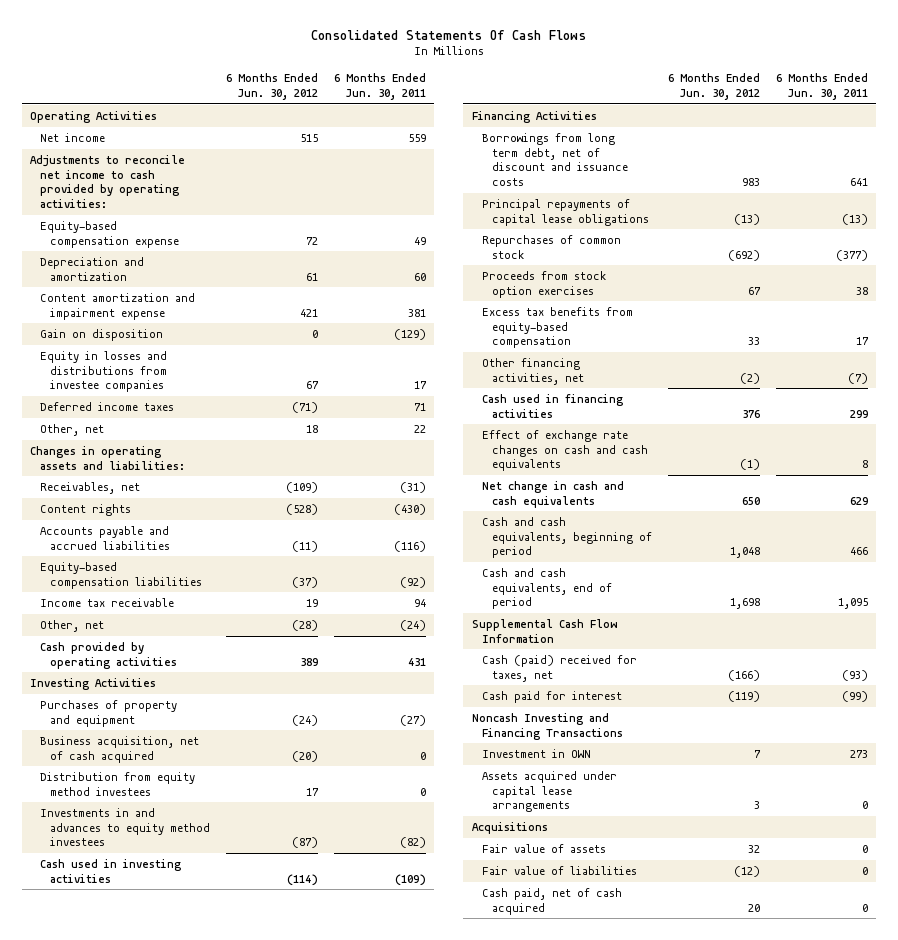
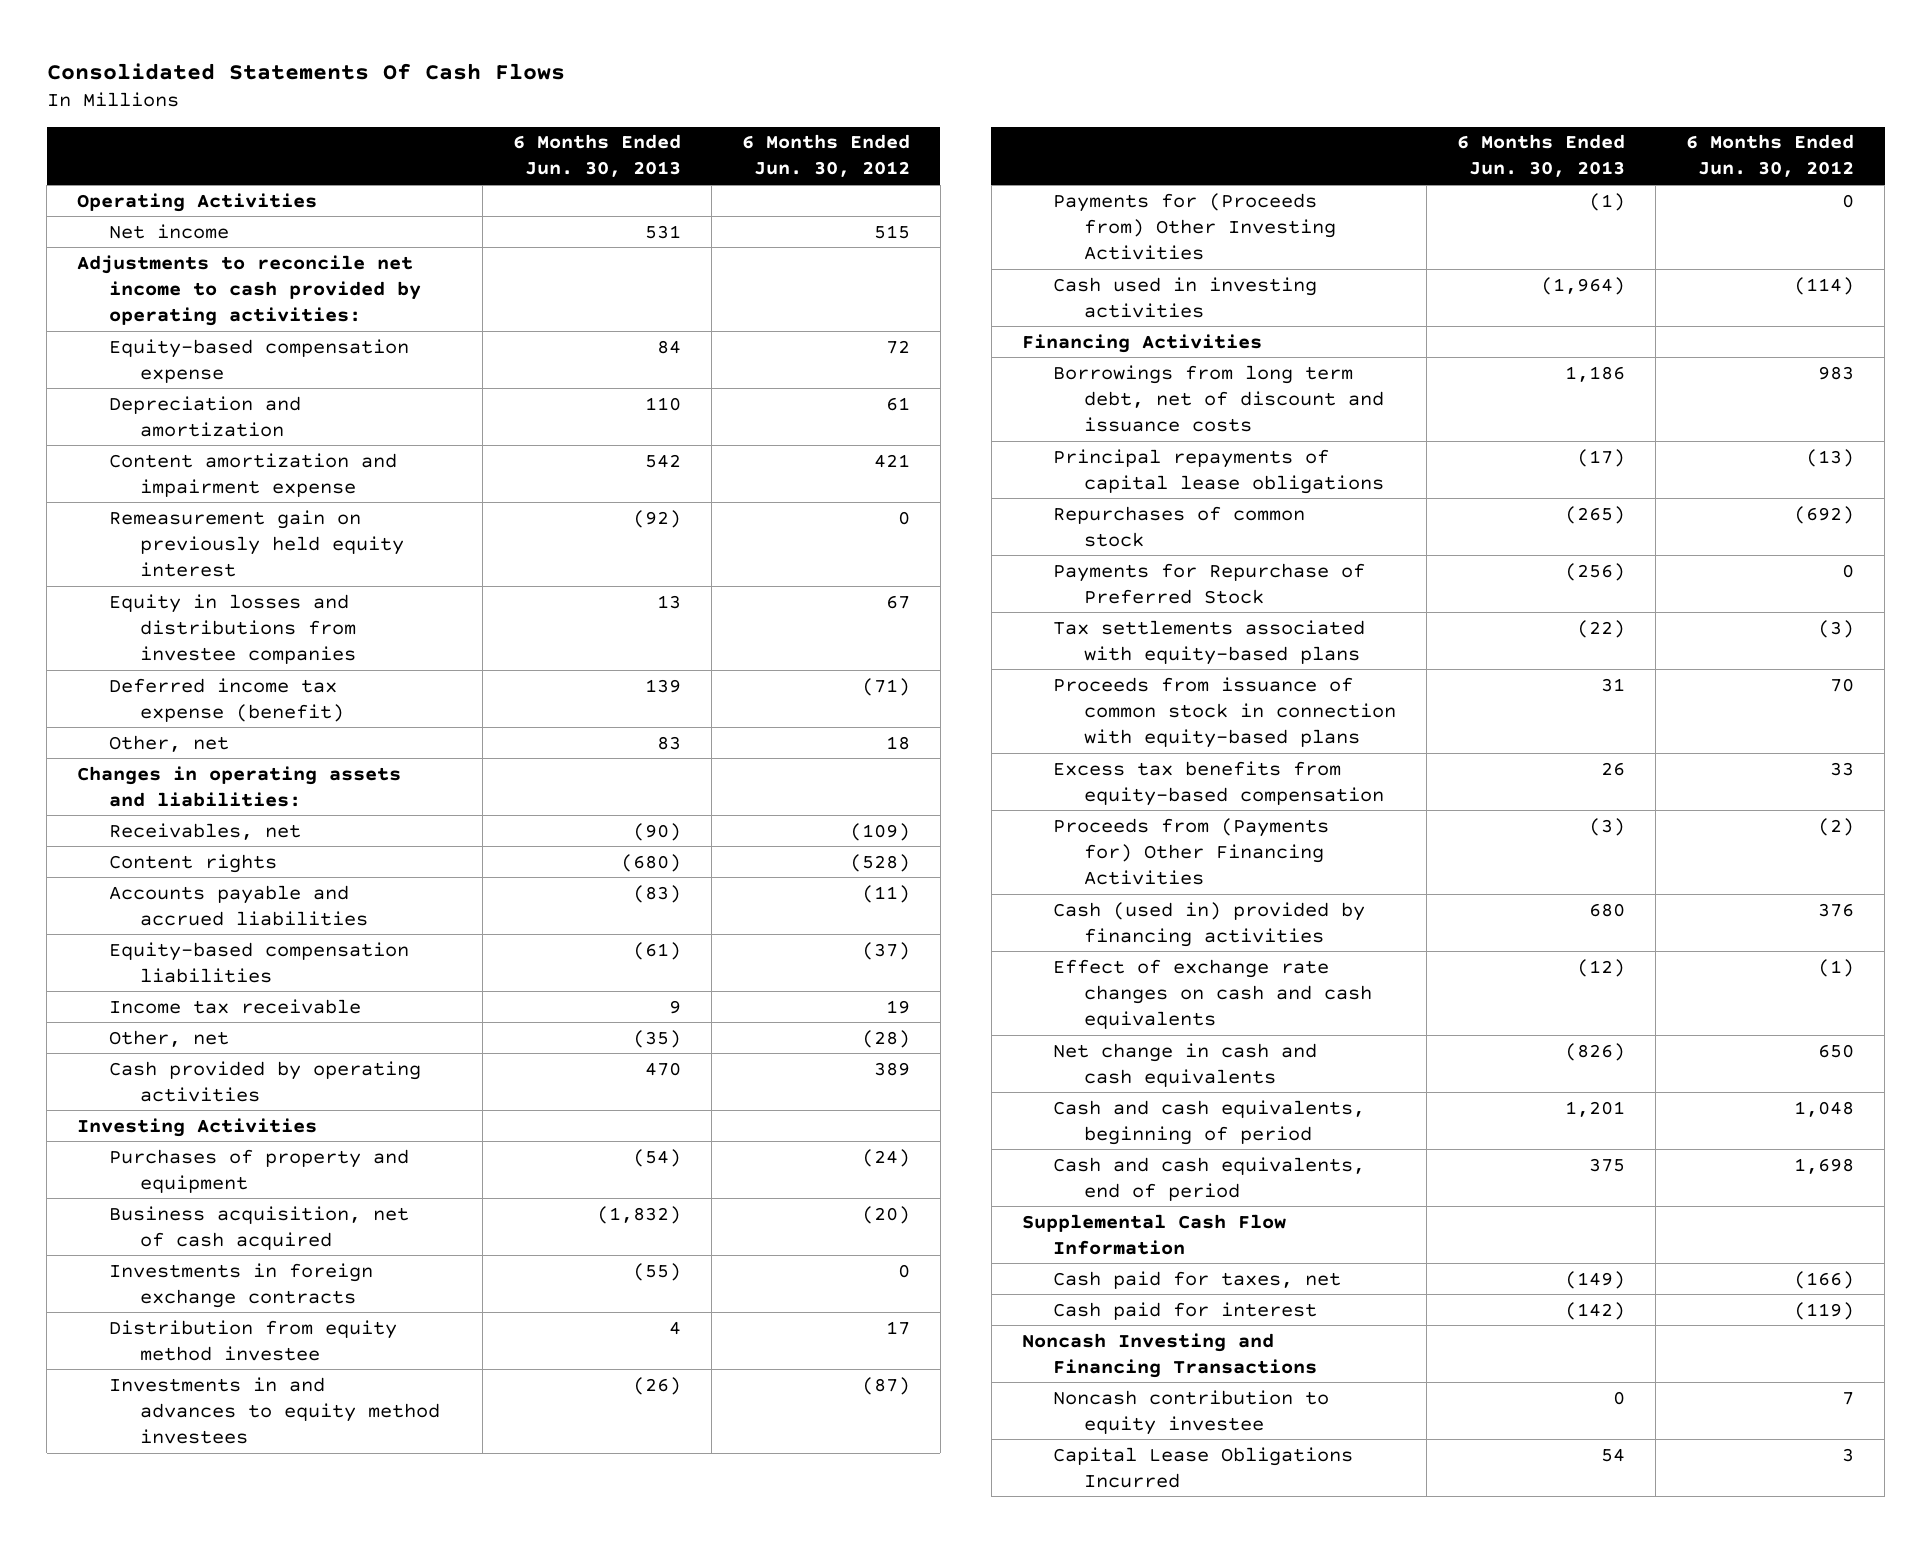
[334,72,427,100] 6 Months Ended Jun. 30, 2011 -> none
none -> [512,134,681,178] 6 Months Ended Jun. 30, 2013
[39,328,163,341] Gain on disposition -> none
none -> [108,509,404,578] Remeasurement gain on previously held equity interest
[39,401,174,411] Deferred income taxes -> [108,677,344,722] Deferred income tax expense (benefit)
none -> [108,1262,373,1308] Investments in foreign exchange contracts
[39,771,195,796] Distribution from equity method investees -> [108,1319,397,1361] Distribution from equity method investee
none -> [1053,192,1337,261] Payments for (Proceeds from) Other Investing Activities
none -> [1053,562,1366,604] Payments for Repurchase of Preferred Stock
none -> [1053,619,1366,665] Tax settlements associated with equity-based plans
[481,270,606,298] Proceeds from stock option exercises -> [1053,676,1397,749] Proceeds from issuance of common stock in connection with equity-based plans
[748,286,762,295] 67 -> [1830,677,1855,692] 70
[481,357,584,385] Other financing activities, net -> [1053,817,1330,886] Proceeds from (Payments for) Other Financing Activities
[481,393,623,418] Cash used in financing activities -> [1053,901,1366,947] Cash (used in) provided by financing activities
[481,654,637,682] Cash (paid) received for taxes, net -> [1053,1270,1342,1289] Cash paid for taxes, net
[471,821,548,834] Acquisitions -> none
[481,843,606,853] Fair value of assets -> none
[481,865,637,875] Fair value of liabilities -> none
[481,887,622,915] Cash paid, net of cash acquired -> none
[481,748,591,758] Investment in OWN -> [1053,1389,1330,1435] Noncash contribution to equity investee
[481,770,617,813] Assets acquired under capital lease arrangements -> [1053,1446,1354,1488] Capital Lease Obligations Incurred

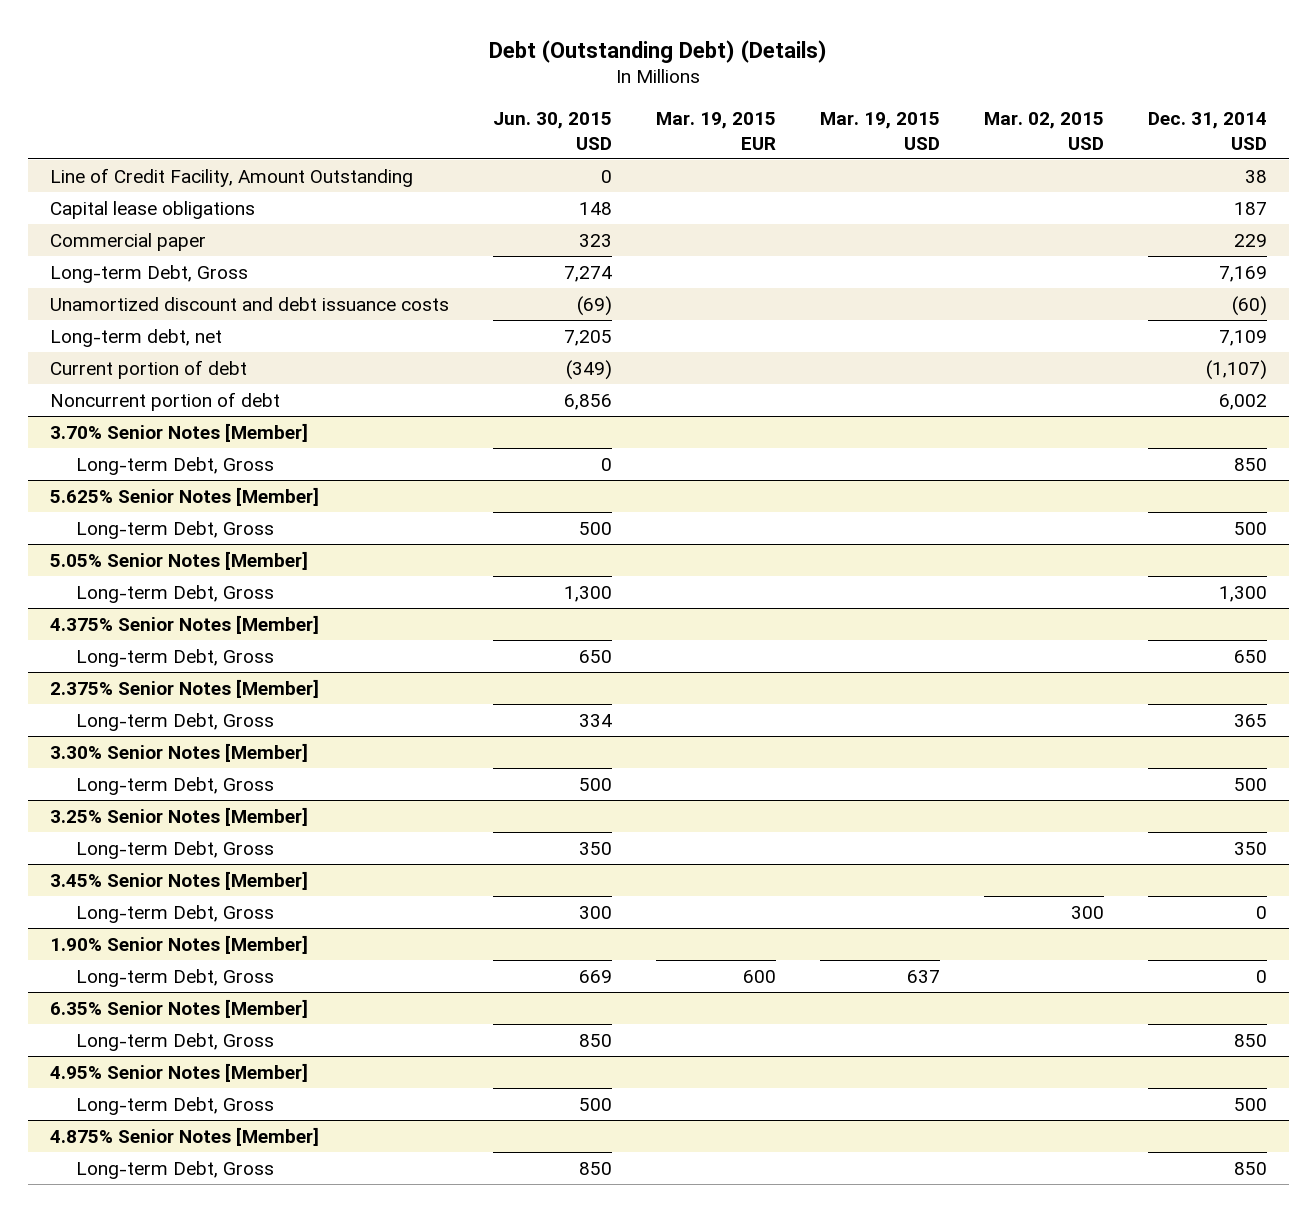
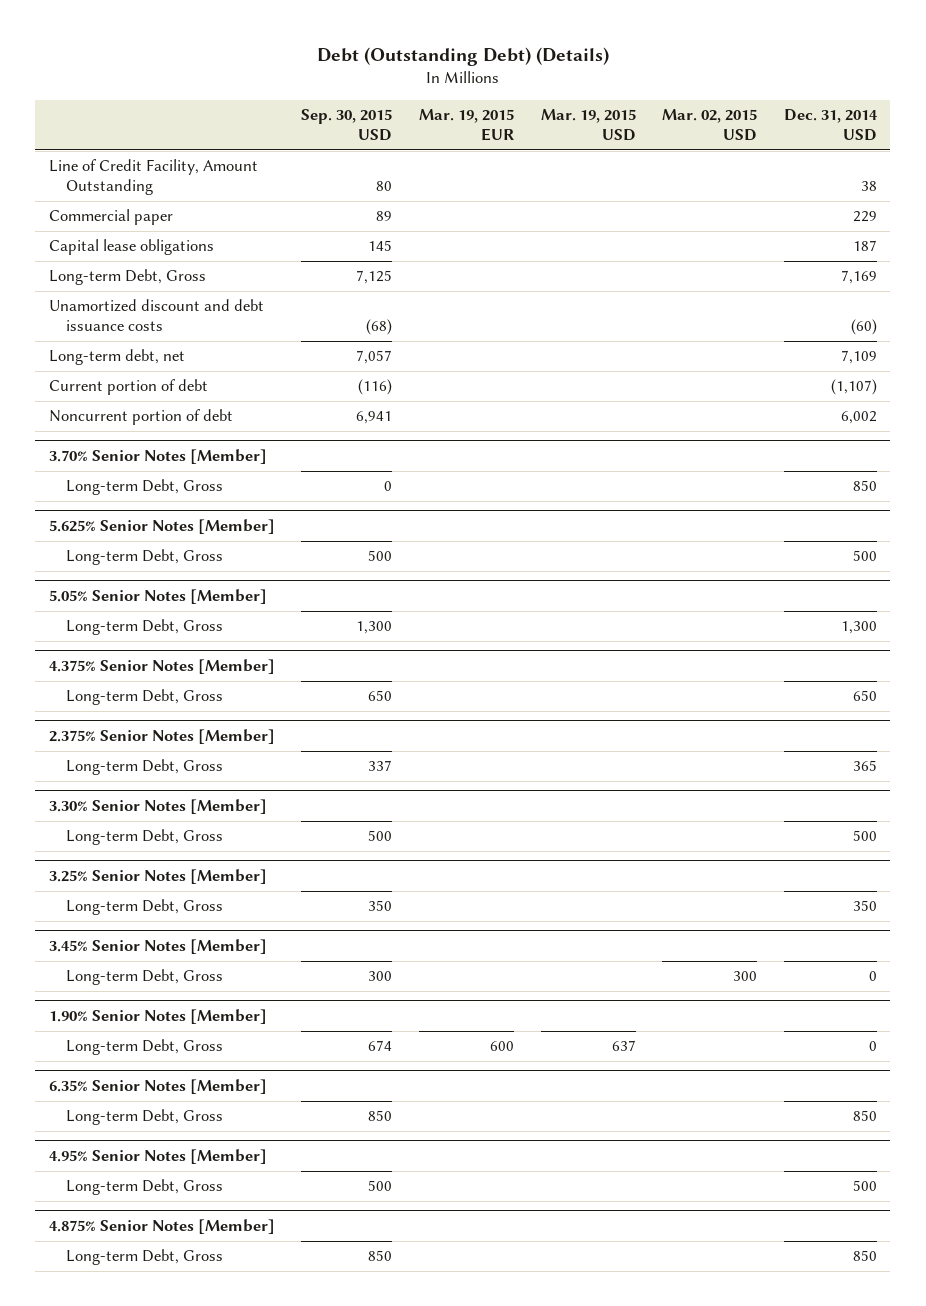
[492,112,612,150] Jun. 30, 2015 USD -> none
none -> [301,109,393,142] Sep. 30, 2015 USD
[49,200,255,219] Capital lease obligations -> [48,239,214,256] Capital lease obligations

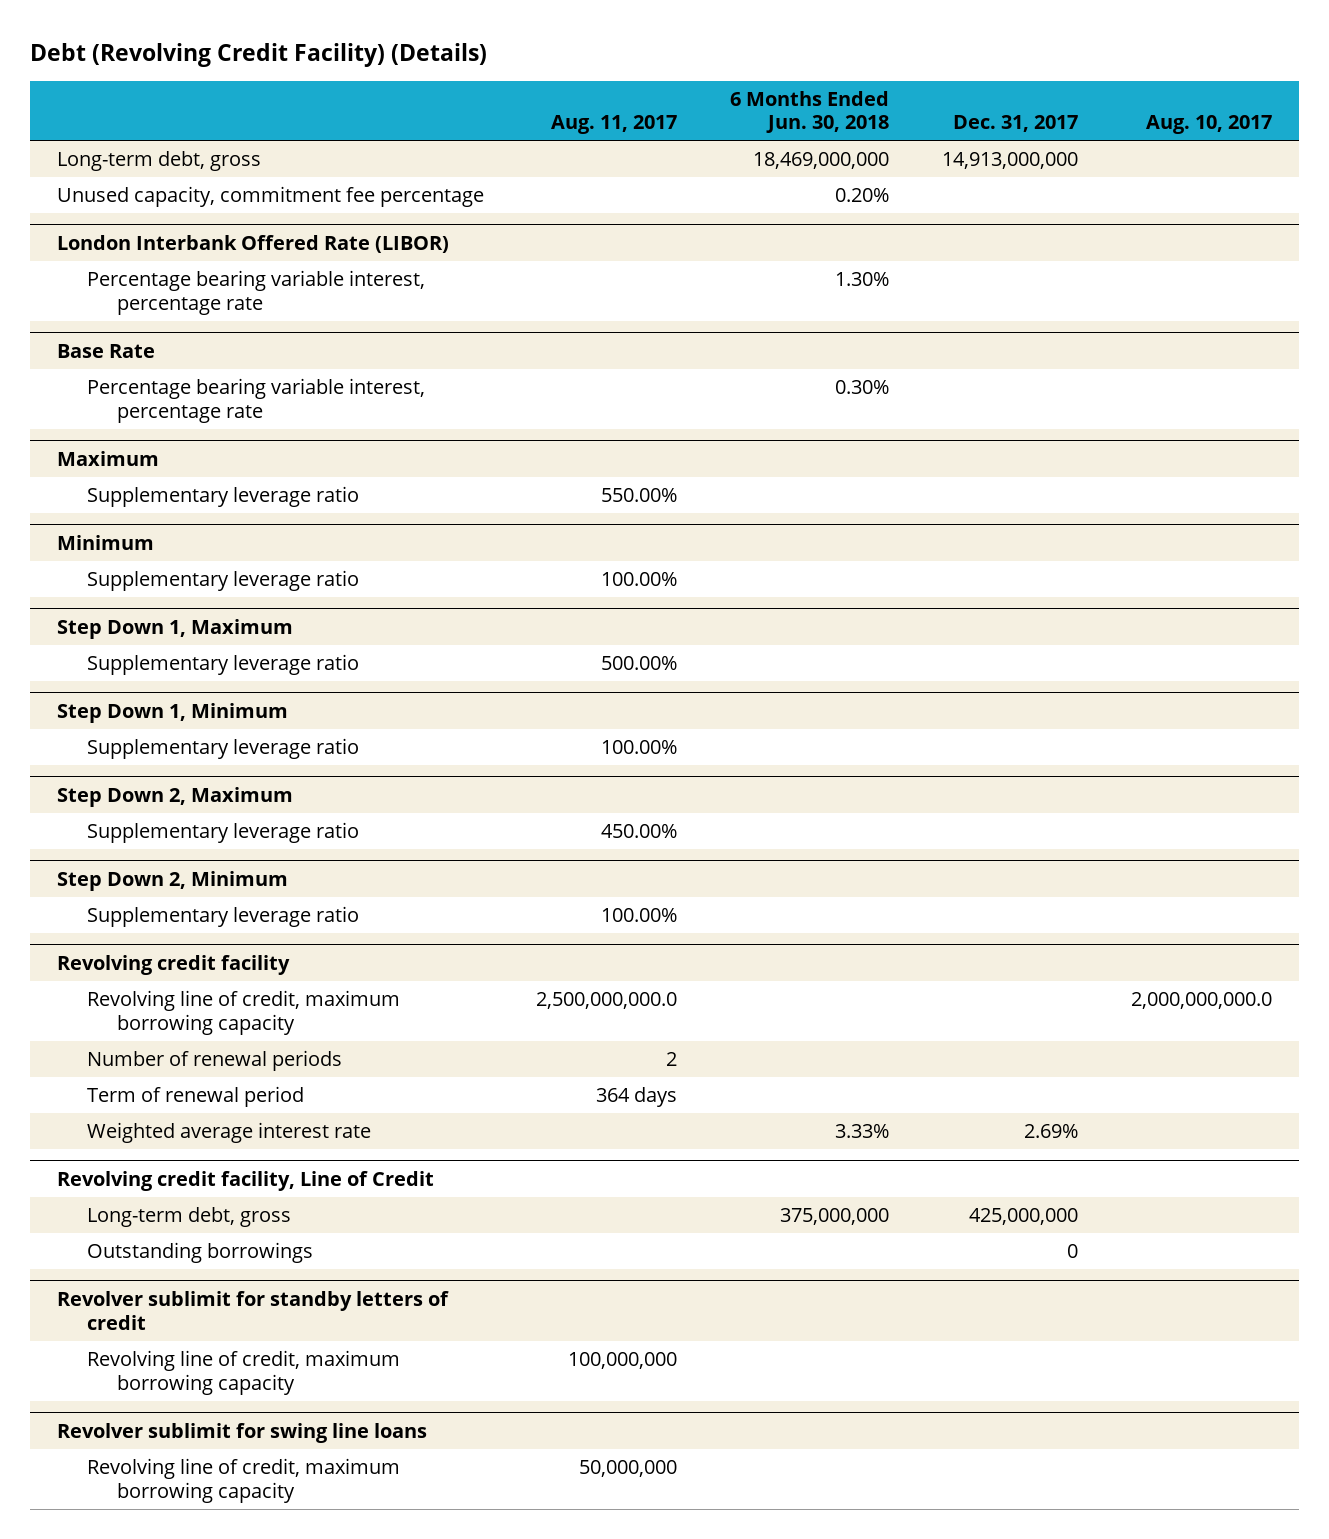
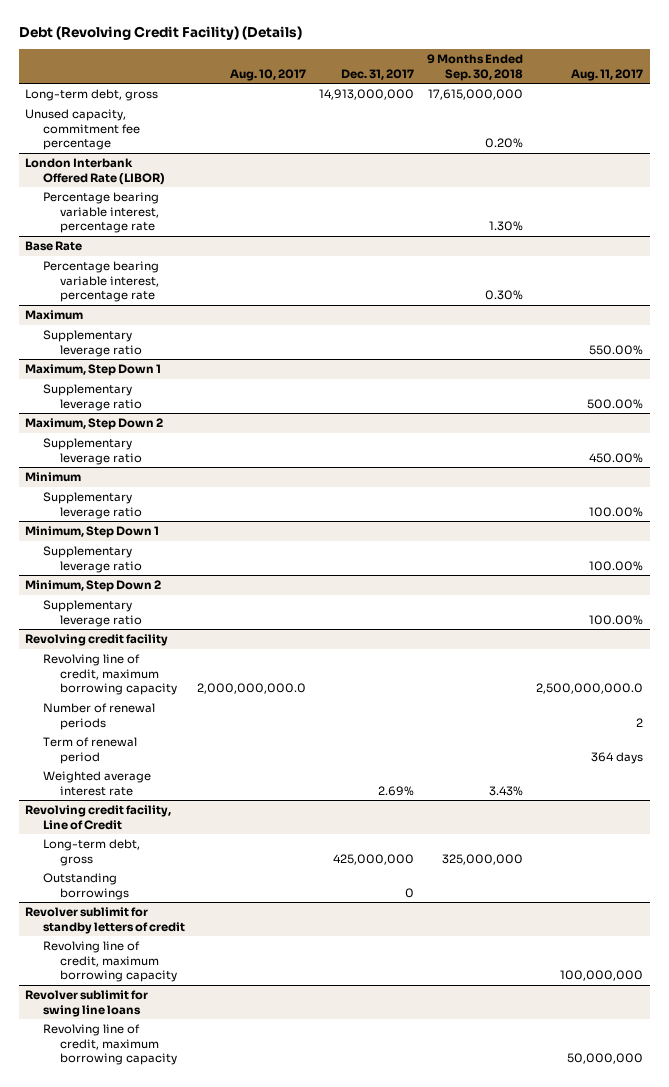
[730,90,890,134] 6 Months Ended Jun. 30, 2018 -> none
none -> [427,53,524,81] 9 Months Ended Sep. 30, 2018
none -> [25,364,162,377] Maximum, Step Down 1
none -> [42,384,142,411] Supplementary leverage ratio
none -> [25,418,164,431] Maximum, Step Down 2
none -> [42,438,142,465] Supplementary leverage ratio
[56,618,293,639] Step Down 1, Maximum -> none
[86,653,359,675] Supplementary leverage ratio -> none
[56,702,288,723] Step Down 1, Minimum -> [25,526,160,539] Minimum, Step Down 1
[56,786,293,807] Step Down 2, Maximum -> none
[86,821,359,843] Supplementary leverage ratio -> none
[56,870,288,891] Step Down 2, Minimum -> [25,580,162,593] Minimum, Step Down 2

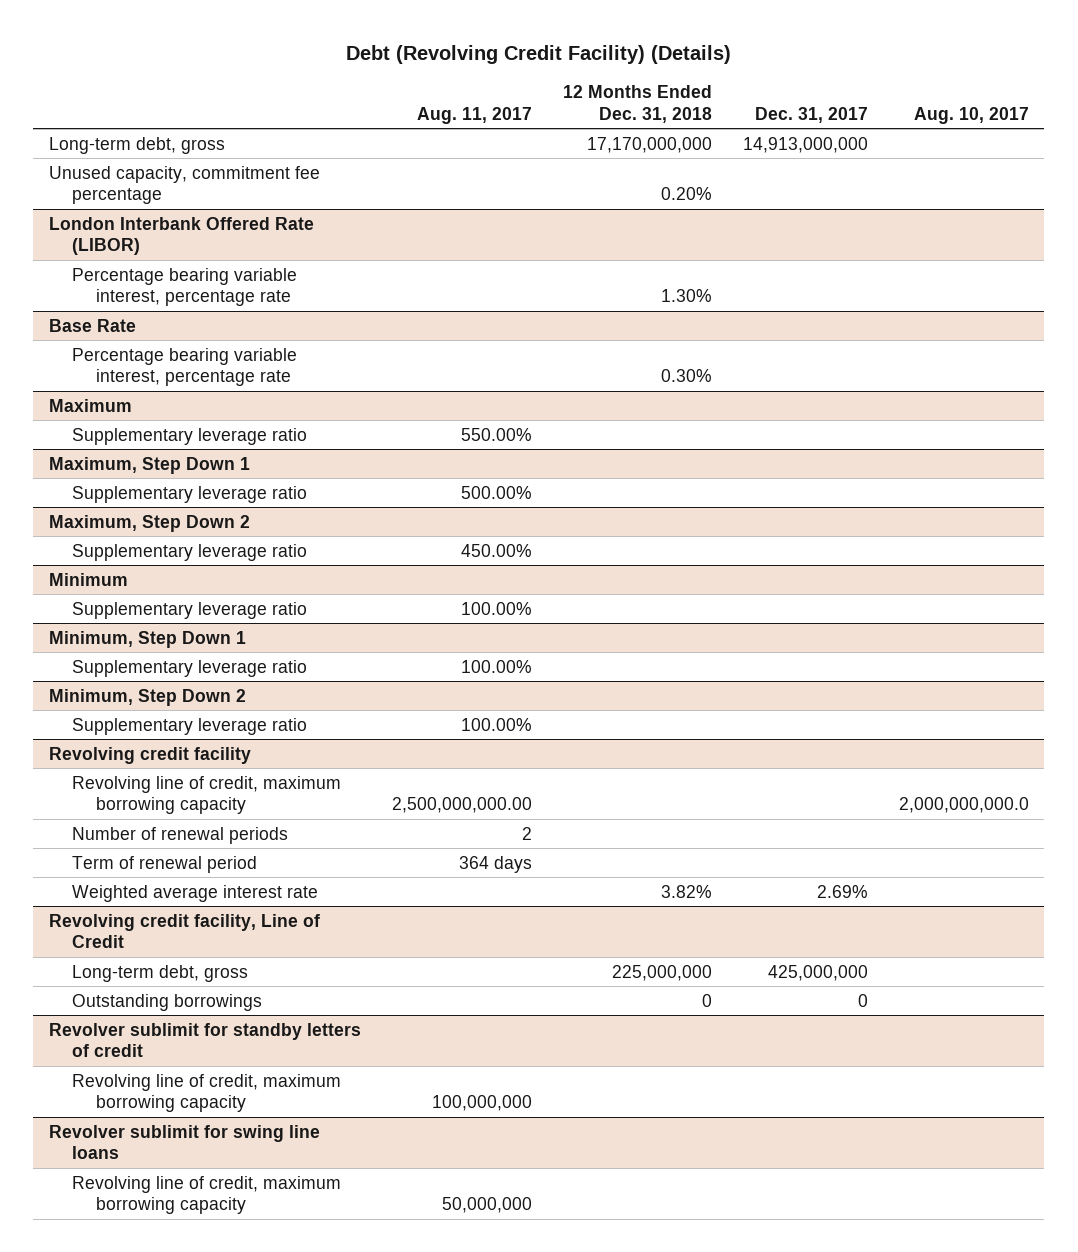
[427,53,524,81] 9 Months Ended Sep. 30, 2018 -> none
none -> [562,85,712,123] 12 Months Ended Dec. 31, 2018
[536,683,644,695] 2,500,000,000.0 -> [391,796,532,813] 2,500,000,000.00

